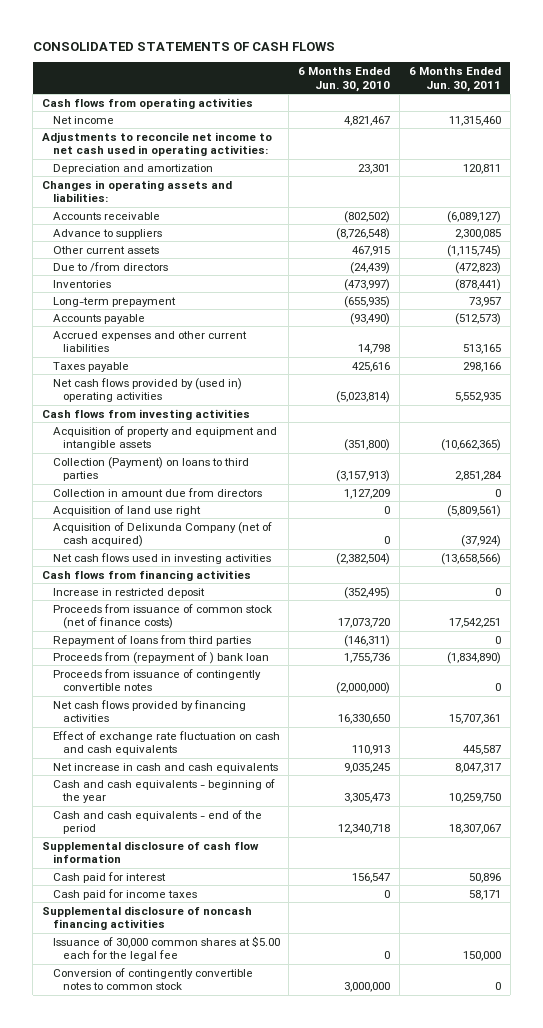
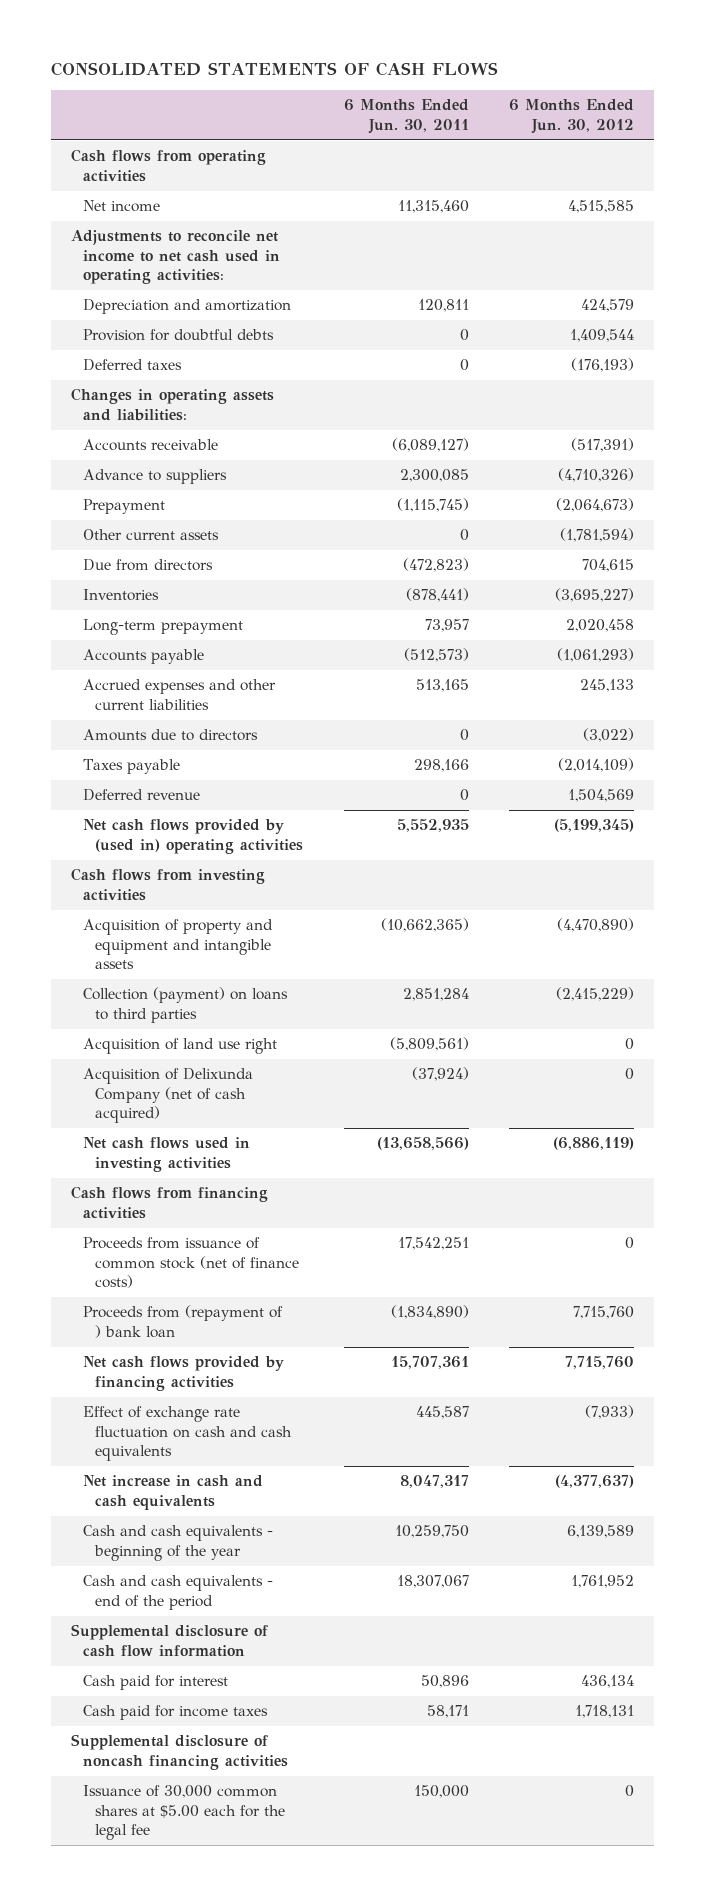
[298,66,391,92] 6 Months Ended Jun. 30, 2010 -> none
none -> [508,99,634,134] 6 Months Ended Jun. 30, 2012
none -> [83,329,275,342] Provision for doubtful debts
none -> [83,359,183,372] Deferred taxes
none -> [83,499,166,515] Prepayment
[447,244,502,257] (1,115,745) -> [459,529,469,542] 0
[52,261,168,272] Due to /from directors -> [83,559,214,572] Due from directors
none -> [83,729,259,742] Amounts due to directors
none -> [83,789,201,802] Deferred revenue
[52,487,262,497] Collection in amount due from directors -> none
[52,456,249,482] Collection (Payment) on loans to third parties -> [83,987,289,1023] Collection (payment) on loans to third parties
[52,587,205,598] Increase in restricted deposit -> none
[52,634,251,646] Repayment of loans from third parties -> none
[52,668,261,692] Proceeds from issuance of contingently convertible notes -> none
[52,967,253,991] Conversion of contingently convertible notes to common stock -> none

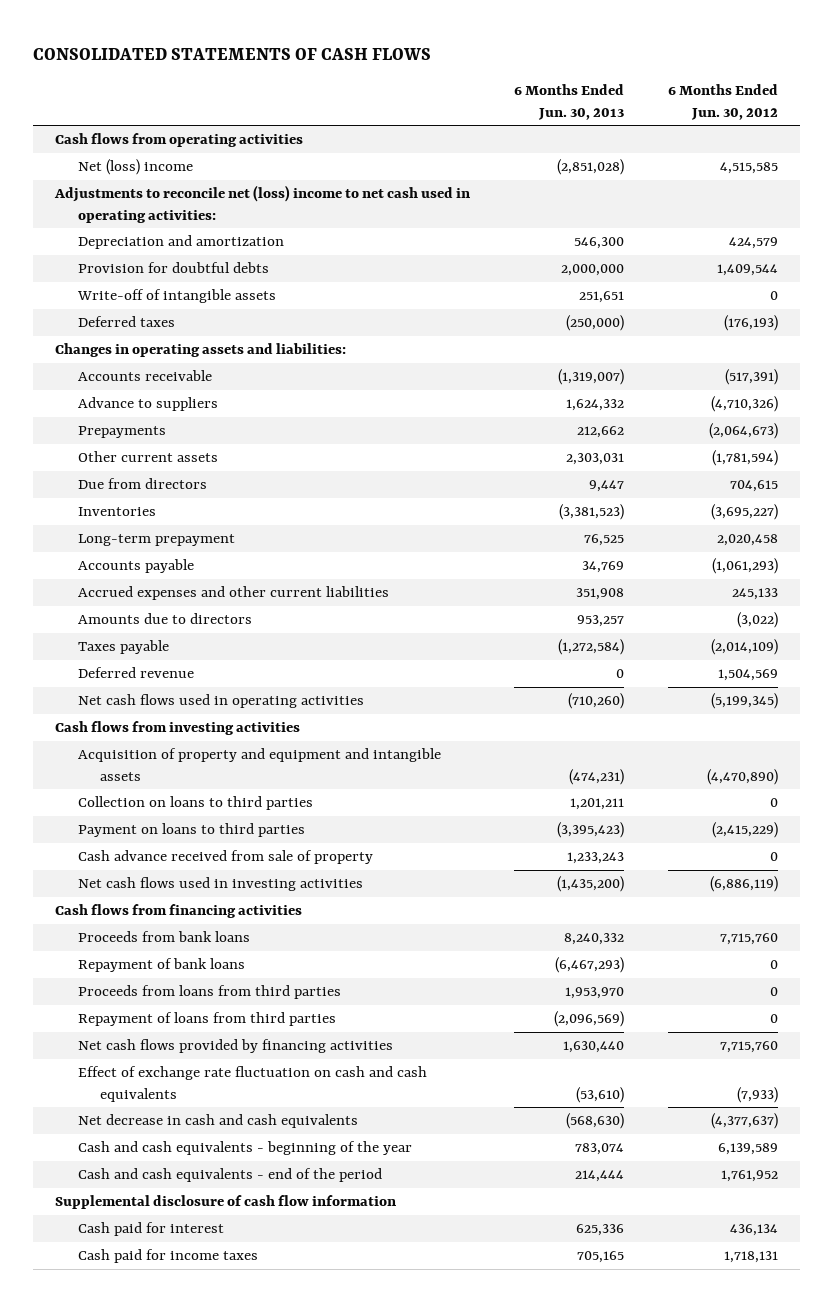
[343,99,469,134] 6 Months Ended Jun. 30, 2011 -> none
none -> [514,84,625,120] 6 Months Ended Jun. 30, 2013
[83,200,161,213] Net income -> [77,159,193,176] Net (loss) income
[70,230,281,285] Adjustments to reconcile net income to net cash used in operating activities: -> [54,185,471,223] Adjustments to reconcile net (loss) income to net cash used in operating activities:
none -> [76,289,276,304] Write-off of intangible assets
[83,499,166,515] Prepayment -> [77,426,166,439] Prepayments
[83,819,304,854] Net cash flows provided by (used in) operating activities -> [77,694,364,709] Net cash flows used in operating activities
[83,1038,278,1055] Acquisition of land use right -> none
[83,1068,254,1124] Acquisition of Delixunda Company (net of cash acquired) -> none
[83,987,289,1023] Collection (payment) on loans to third parties -> [77,796,313,811] Collection on loans to third parties
[555,987,634,1002] (2,415,229) -> [769,798,778,808] 0
none -> [77,823,305,838] Payment on loans to third parties
none -> [77,850,373,865] Cash advance received from sale of property
[83,1237,300,1289] Proceeds from issuance of common stock (net of finance costs) -> none
[83,1305,284,1338] Proceeds from (repayment of ) bank loan -> [77,931,250,943] Proceeds from bank loans
none -> [77,958,245,973] Repayment of bank loans
none -> [77,985,341,1000] Proceeds from loans from third parties
none -> [77,1012,336,1027] Repayment of loans from third parties
[83,1475,264,1510] Net increase in cash and cash equivalents -> [77,1114,358,1129] Net decrease in cash and cash equivalents
[70,1734,289,1770] Supplemental disclosure of noncash financing activities -> none
[83,1785,286,1841] Issuance of 30,000 common shares at $5.00 each for the legal fee -> none

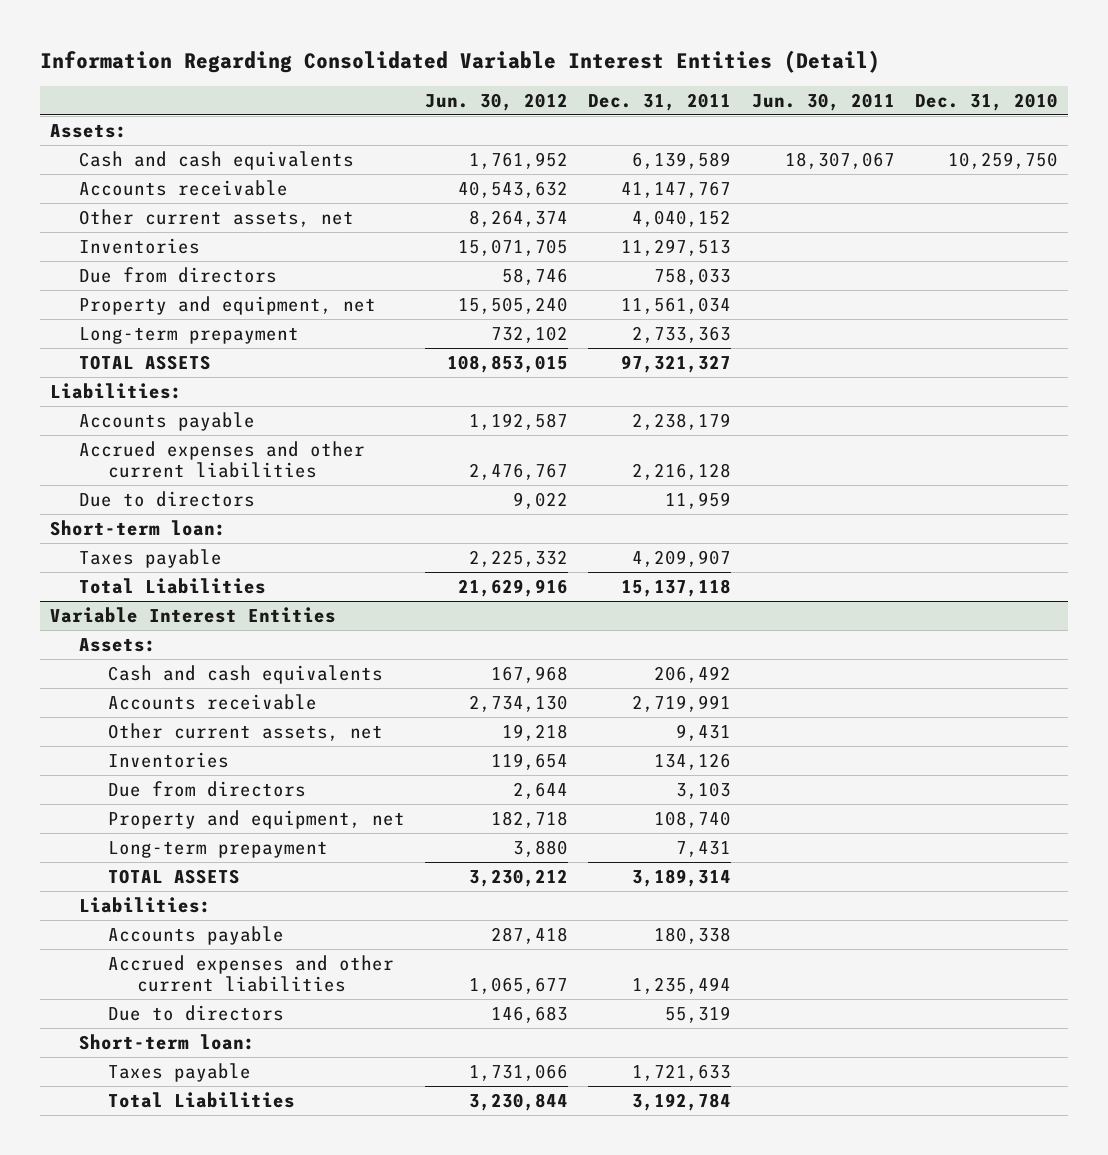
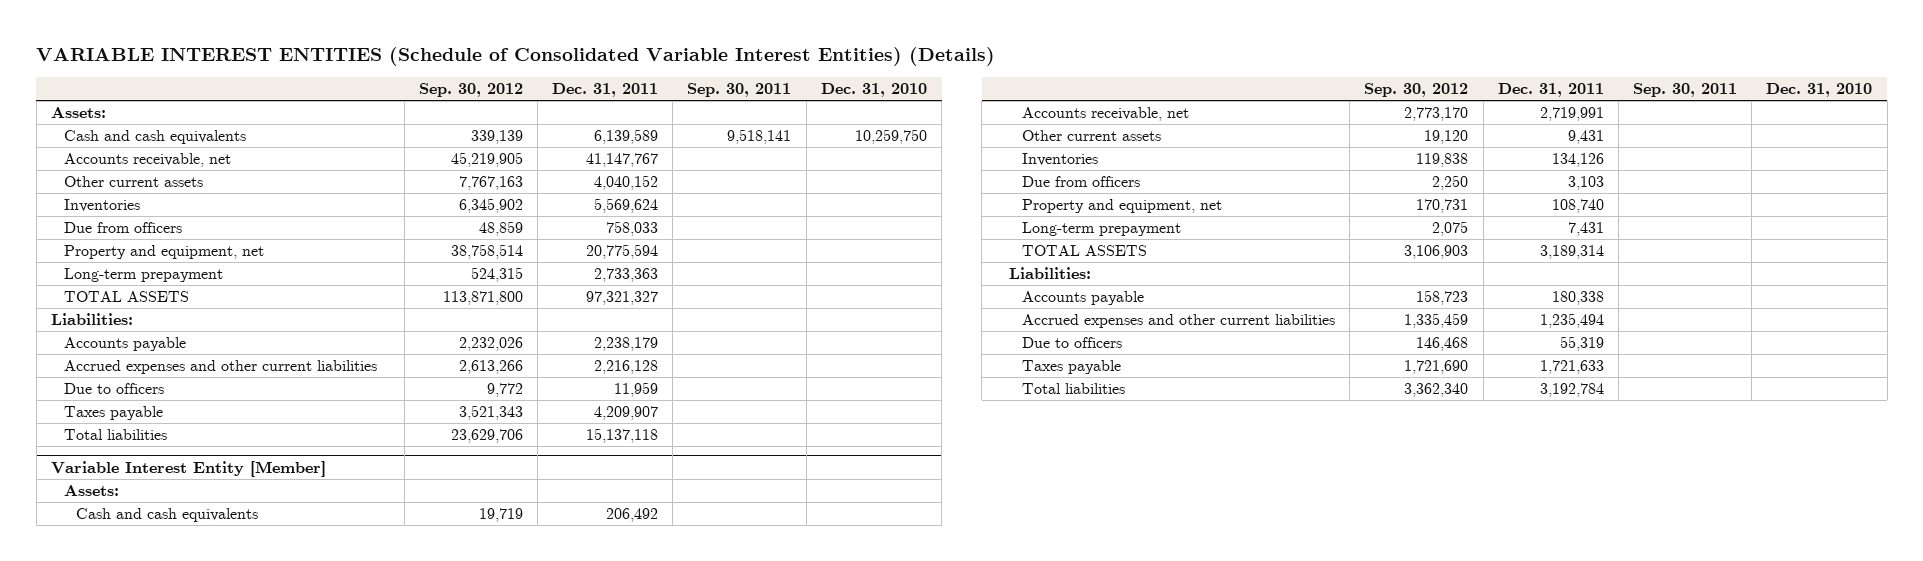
[39,49,880,73] Information Regarding Consolidated Variable Interest Entities (Detail) -> [36,47,996,67] VARIABLE INTEREST ENTITIES (Schedule of Consolidated Variable Interest Entities) (Details)
[425,92,569,111] Jun. 30, 2012 -> none
[751,92,895,111] Jun. 30, 2011 -> none
none -> [418,83,523,98] Sep. 30, 2012
none -> [687,83,792,98] Sep. 30, 2011
[78,179,288,196] Accounts receivable -> [63,153,231,168] Accounts receivable, net
[78,208,354,227] Other current assets, net -> [63,176,203,188] Other current assets
[621,238,732,256] 11,297,513 -> [594,198,659,214] 5,569,624
[78,266,277,283] Due from directors -> [63,222,182,234] Due from officers
[621,296,732,314] 11,561,034 -> [586,244,659,260] 20,775,594
[49,519,226,536] Short-term loan: -> none
[78,490,255,507] Due to directors -> [63,383,164,395] Due to officers
[49,606,336,623] Variable Interest Entities -> none
[78,577,266,594] Total Liabilities -> [63,429,167,441] Total liabilities
none -> [50,460,326,477] Variable Interest Entity [Member]
[107,693,317,710] Accounts receivable -> [1021,107,1189,122] Accounts receivable, net
[107,722,383,741] Other current assets, net -> [1021,130,1161,142] Other current assets
[107,780,306,797] Due from directors -> [1021,176,1140,188] Due from officers
[78,1033,255,1050] Short-term loan: -> none
[107,1004,284,1021] Due to directors -> [1021,337,1122,349] Due to officers
[107,1091,295,1108] Total Liabilities -> [1021,383,1125,395] Total liabilities

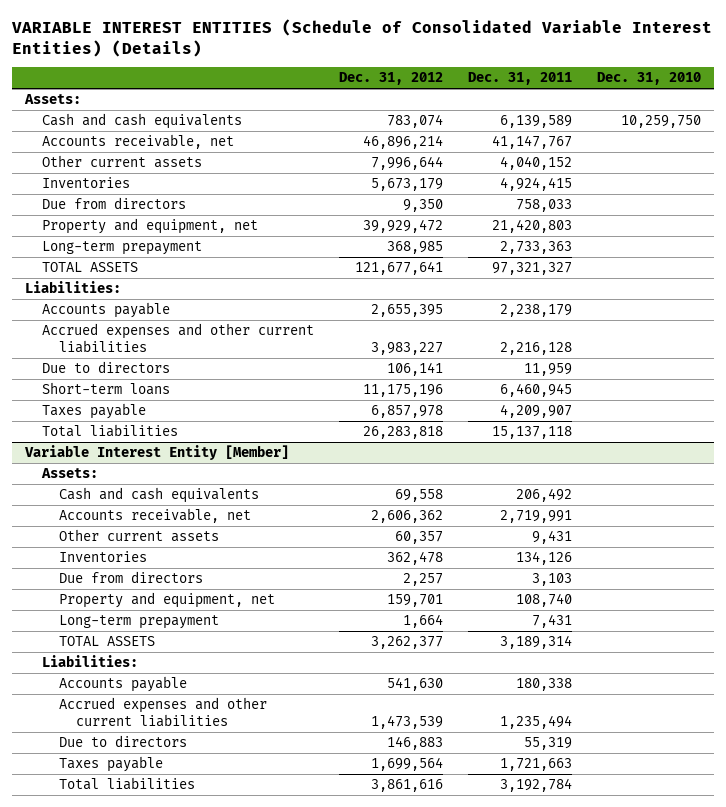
[418,83,523,98] Sep. 30, 2012 -> none
[687,83,792,98] Sep. 30, 2011 -> none
none -> [338,72,443,86] Dec. 31, 2012
[594,198,659,214] 5,569,624 -> [500,177,573,192] 4,924,415
[63,222,182,234] Due from officers -> [41,197,186,210] Due from directors
[586,244,659,260] 20,775,594 -> [492,219,573,234] 21,420,803
[63,383,164,395] Due to officers -> [41,361,170,374] Due to directors
none -> [41,382,170,396] Short-term loans
[1021,176,1140,188] Due from officers -> [58,571,203,584] Due from directors
[1021,337,1122,349] Due to officers -> [58,735,187,748] Due to directors
[1539,360,1604,375] 1,721,633 -> [500,758,573,772] 1,721,663

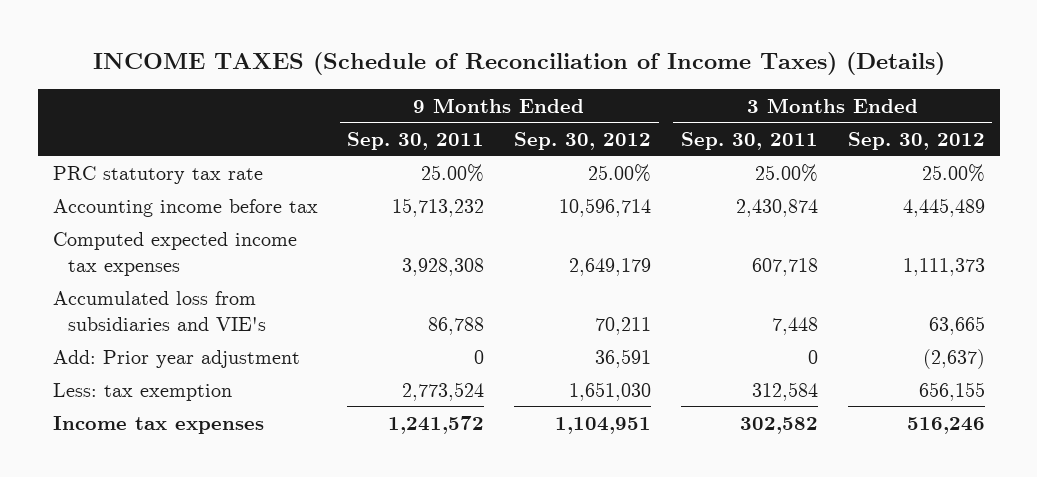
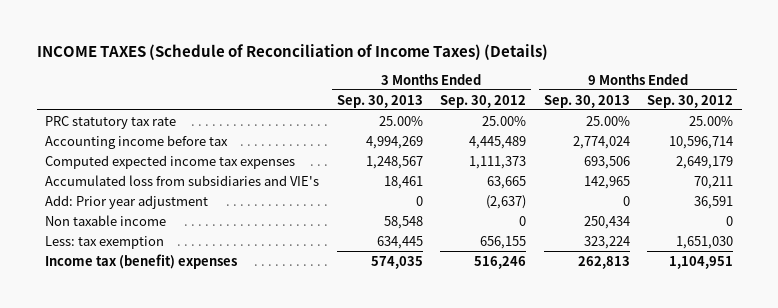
[347,131,485,150] Sep. 30, 2011 -> none
[680,131,818,150] Sep. 30, 2011 -> none
none -> [336,94,423,108] Sep. 30, 2013
none -> [543,94,630,108] Sep. 30, 2013
none -> [45,214,167,226] Non taxable income
[52,415,264,434] Income tax expenses -> [45,253,238,269] Income tax (benefit) expenses

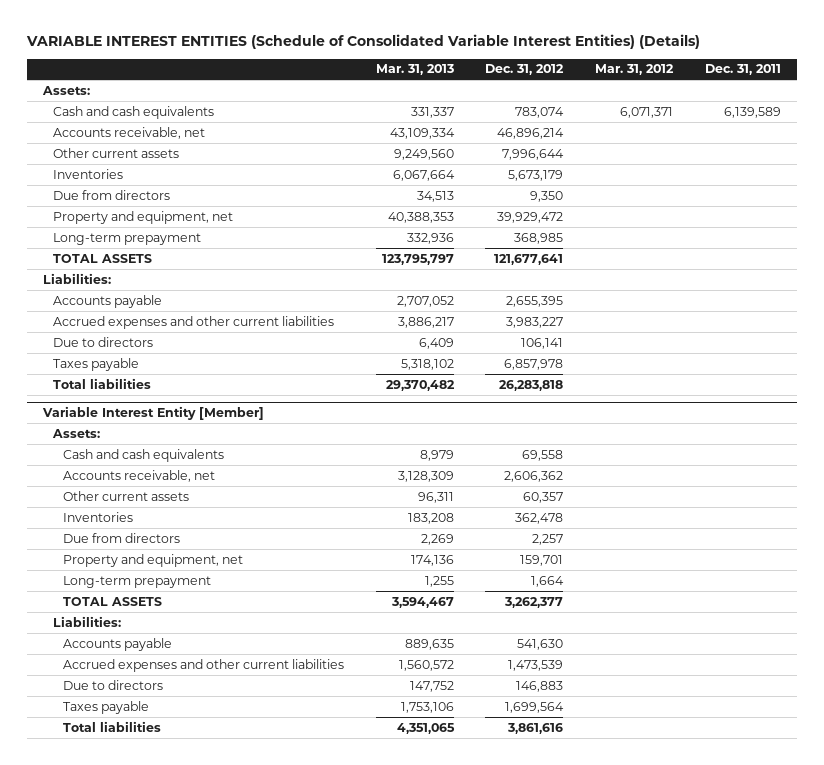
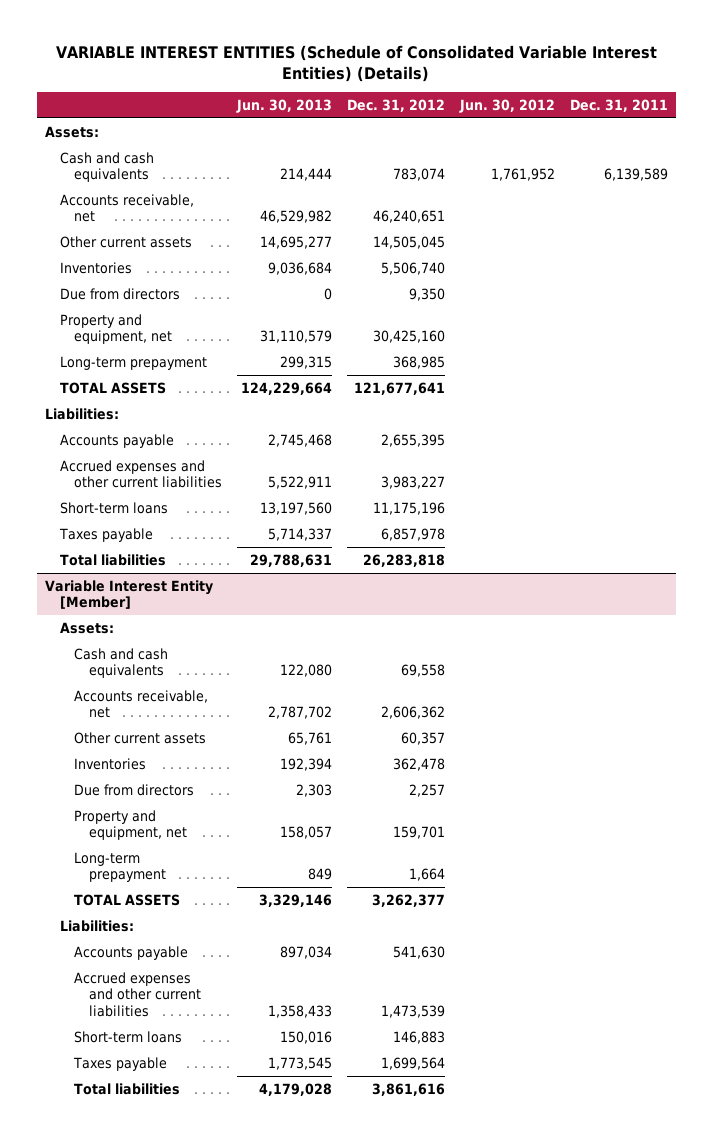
[375,64,454,76] Mar. 31, 2013 -> none
[595,64,675,76] Mar. 31, 2012 -> none
none -> [236,98,333,113] Jun. 30, 2013
none -> [459,98,556,113] Jun. 30, 2012
[497,127,565,139] 46,896,214 -> [373,210,446,224] 46,240,651
[502,148,565,160] 7,996,644 -> [373,235,446,249] 14,505,045
[508,169,564,181] 5,673,179 -> [381,261,446,275] 5,506,740
[497,211,564,223] 39,929,472 -> [373,330,446,344] 30,425,160
[53,336,154,347] Due to directors -> none
none -> [59,501,168,514] Short-term loans
[62,679,163,690] Due to directors -> [74,1030,183,1043] Short-term loans

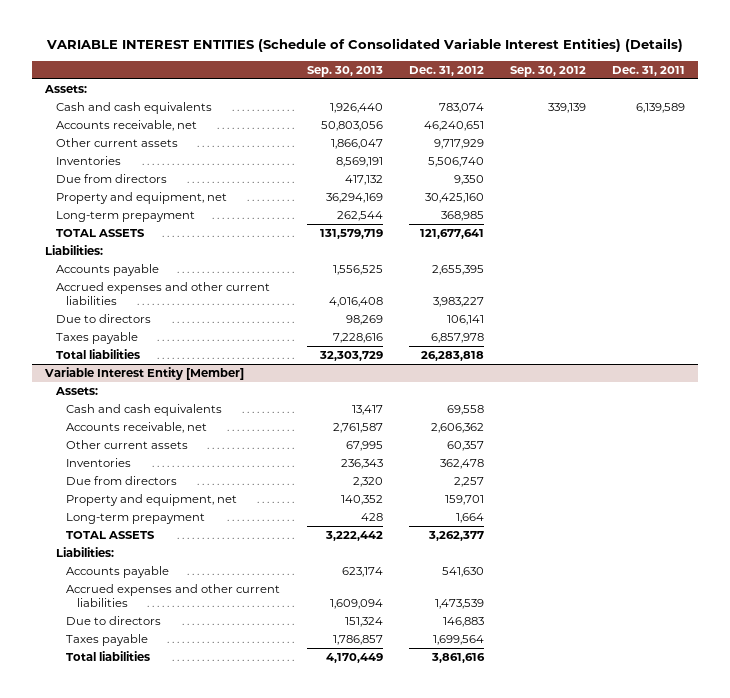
[236,98,333,113] Jun. 30, 2013 -> none
[459,98,556,113] Jun. 30, 2012 -> none
none -> [306,65,383,77] Sep. 30, 2013
none -> [509,65,586,77] Sep. 30, 2012
[373,235,446,249] 14,505,045 -> [433,138,484,149] 9,717,929
[59,501,168,514] Short-term loans -> none
none -> [55,313,151,323] Due to directors
[74,1030,183,1043] Short-term loans -> [66,615,162,625] Due to directors

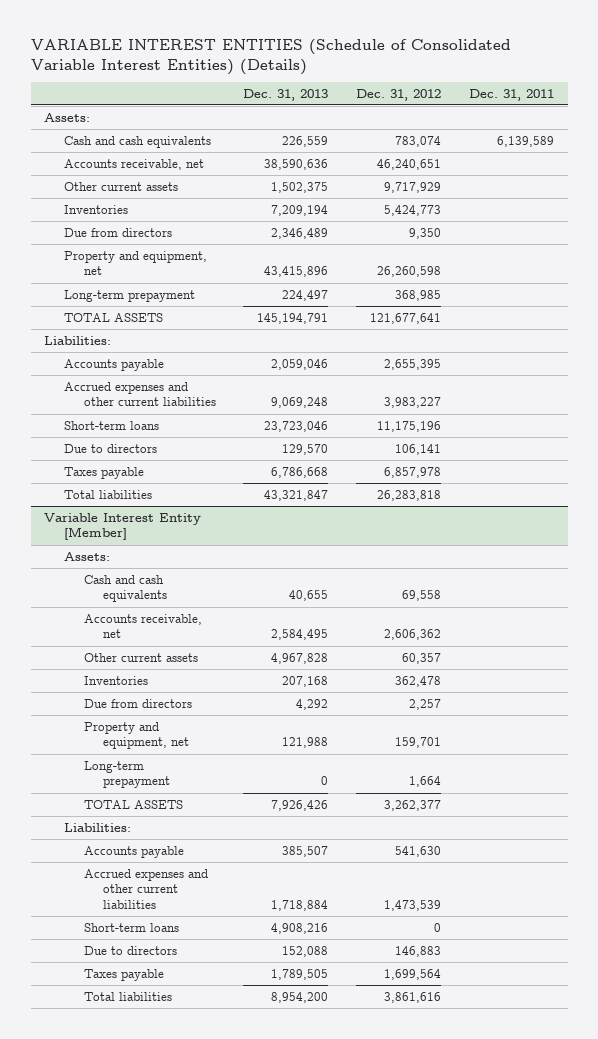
[306,65,383,77] Sep. 30, 2013 -> none
[509,65,586,77] Sep. 30, 2012 -> none
none -> [243,88,329,101] Dec. 31, 2013
[427,156,484,167] 5,506,740 -> [384,204,442,216] 5,424,773
[424,192,484,203] 30,425,160 -> [377,266,442,278] 26,260,598
none -> [64,420,160,430] Short-term loans
none -> [83,922,179,932] Short-term loans

